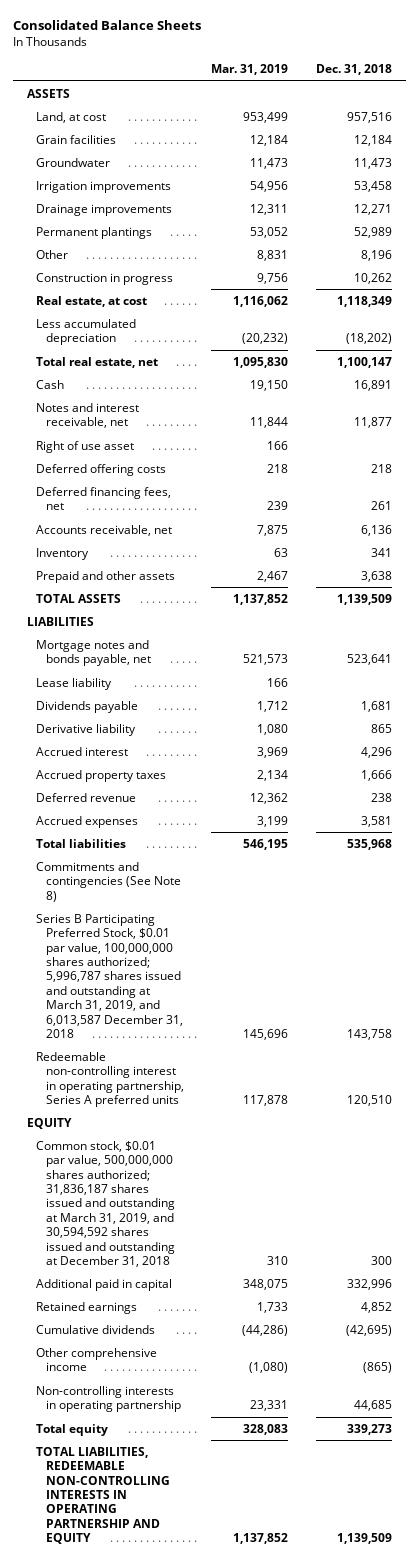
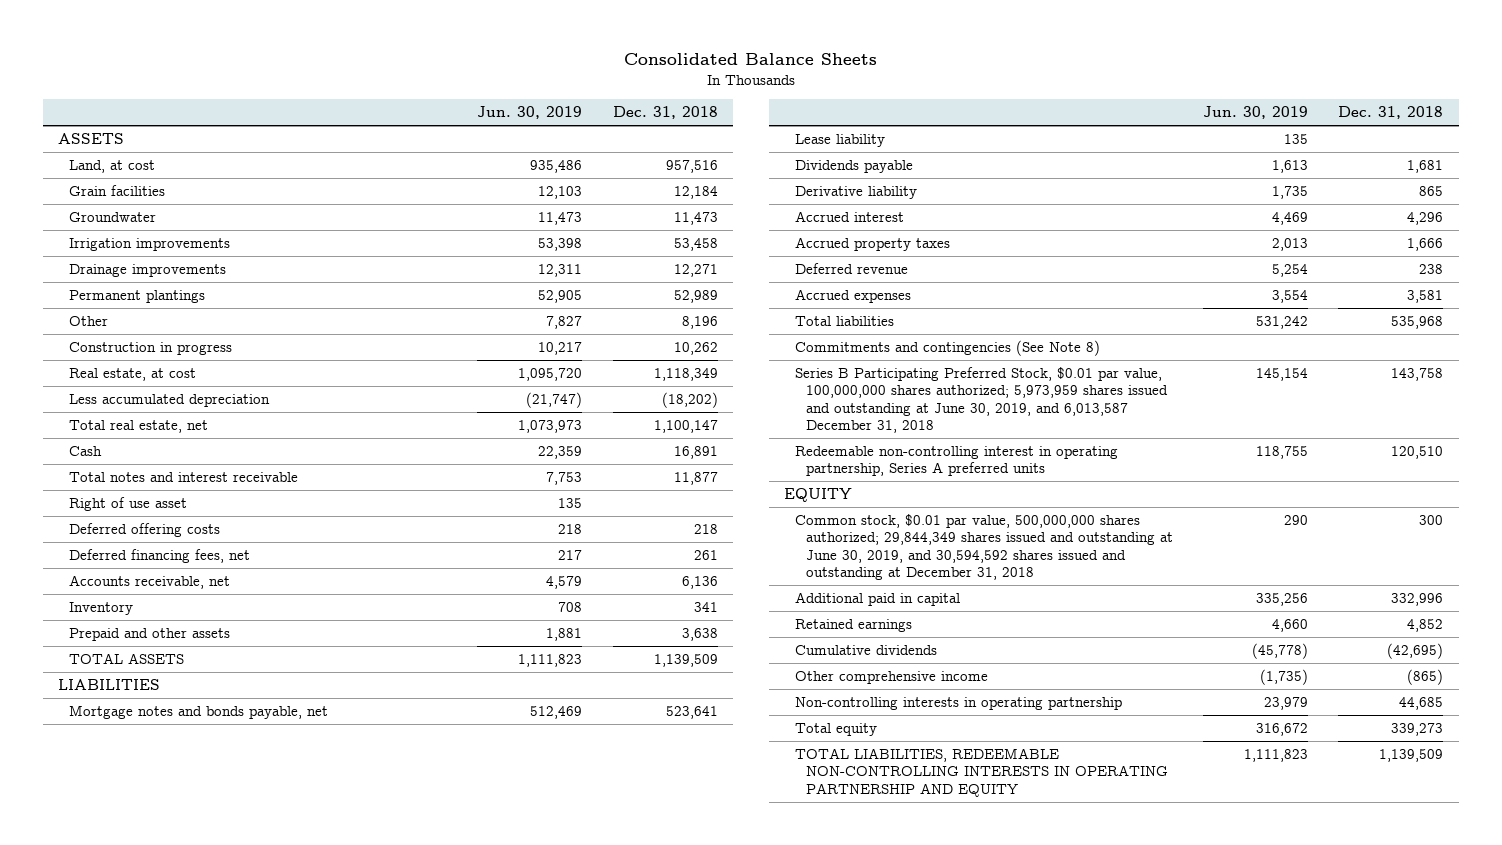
[211,64,289,76] Mar. 31, 2019 -> none
none -> [477,106,583,120] Jun. 30, 2019
[36,402,140,429] Notes and interest receivable, net -> [69,472,299,483] Total notes and interest receivable
[36,913,183,1038] Series B Participating Preferred Stock, $0.01 par value, 100,000,000 shares authorized; 5,996,787 shares issued and outstanding at March 31, 2019, and 6,013,587 December 31, 2018 -> [794,367,1168,433] Series B Participating Preferred Stock, $0.01 par value, 100,000,000 shares authorized; 5,973,959 shares issued and outstanding at June 30, 2019, and 6,013,587 December 31, 2018
[36,1140,175,1267] Common stock, $0.01 par value, 500,000,000 shares authorized; 31,836,187 shares issued and outstanding at March 31, 2019, and 30,594,592 shares issued and outstanding at December 31, 2018 -> [794,514,1173,580] Common stock, $0.01 par value, 500,000,000 shares authorized; 29,844,349 shares issued and outstanding at June 30, 2019, and 30,594,592 shares issued and outstanding at December 31, 2018

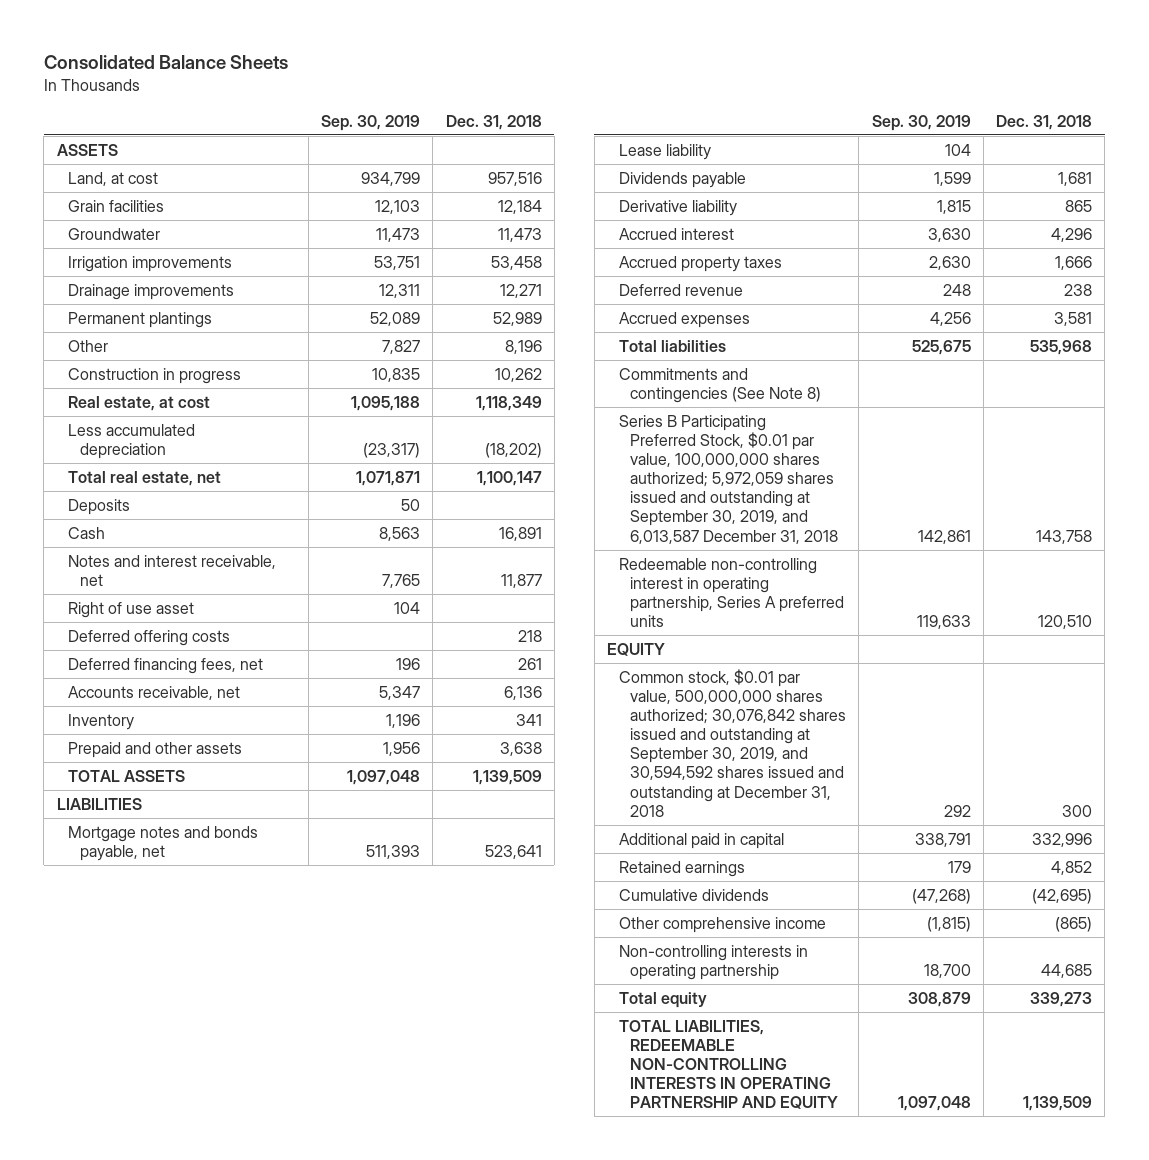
[477,106,583,120] Jun. 30, 2019 -> none
none -> [321,114,421,131] Sep. 30, 2019
none -> [68,498,131,515] Deposits
[69,472,299,483] Total notes and interest receivable -> [68,554,277,586] Notes and interest receivable, net
[794,367,1168,433] Series B Participating Preferred Stock, $0.01 par value, 100,000,000 shares authorized; 5,973,959 shares issued and outstanding at June 30, 2019, and 6,013,587 December 31, 2018 -> [618,414,839,544] Series B Participating Preferred Stock, $0.01 par value, 100,000,000 shares authorized; 5,972,059 shares issued and outstanding at September 30, 2019, and 6,013,587 December 31, 2018
[794,514,1173,580] Common stock, $0.01 par value, 500,000,000 shares authorized; 29,844,349 shares issued and outstanding at June 30, 2019, and 30,594,592 shares issued and outstanding at December 31, 2018 -> [618,668,847,817] Common stock, $0.01 par value, 500,000,000 shares authorized; 30,076,842 shares issued and outstanding at September 30, 2019, and 30,594,592 shares issued and outstanding at December 31, 2018

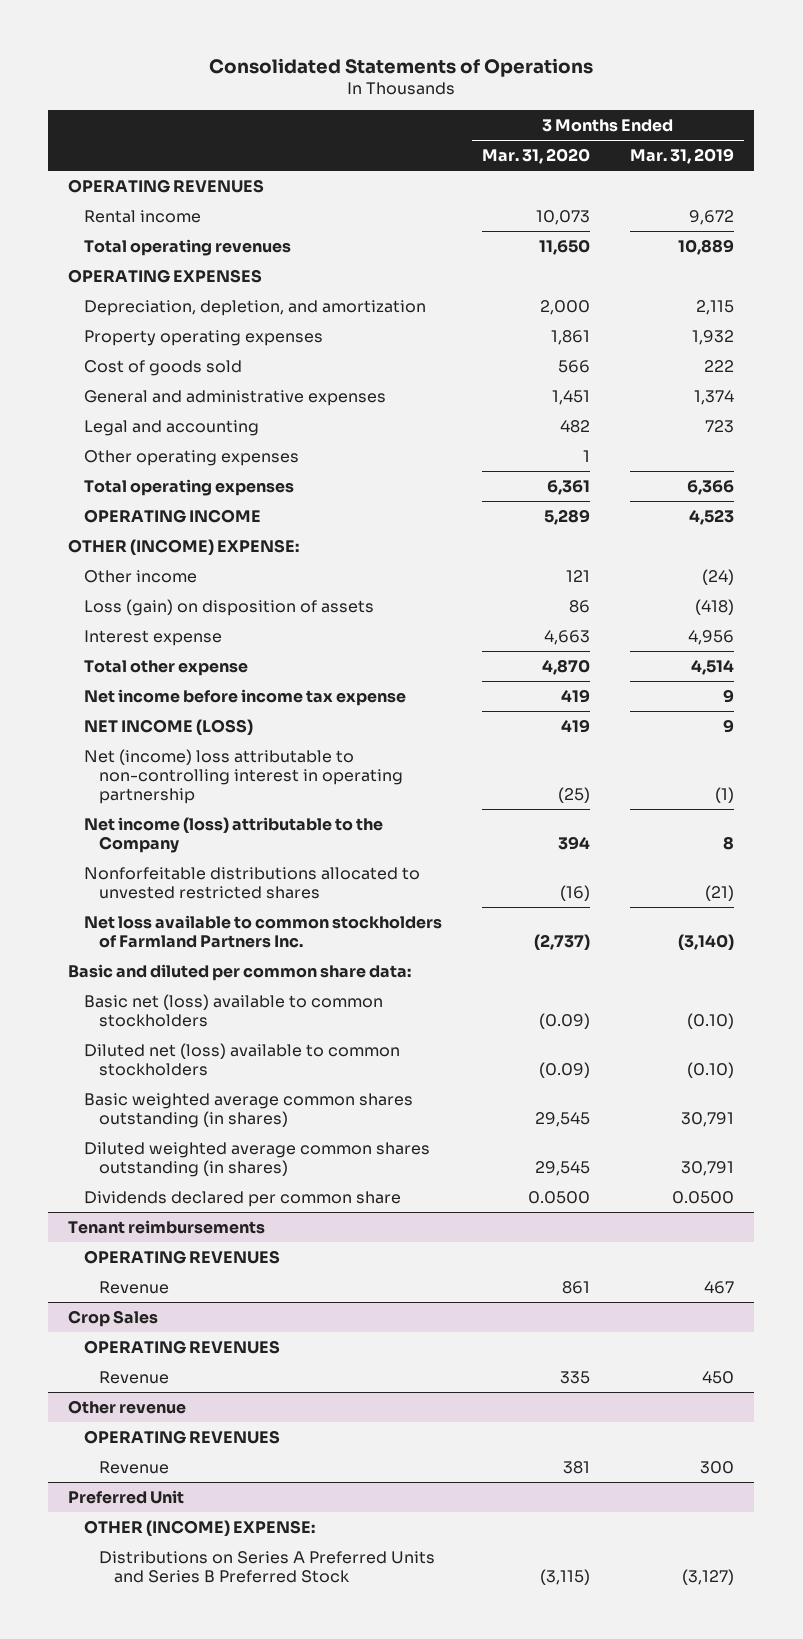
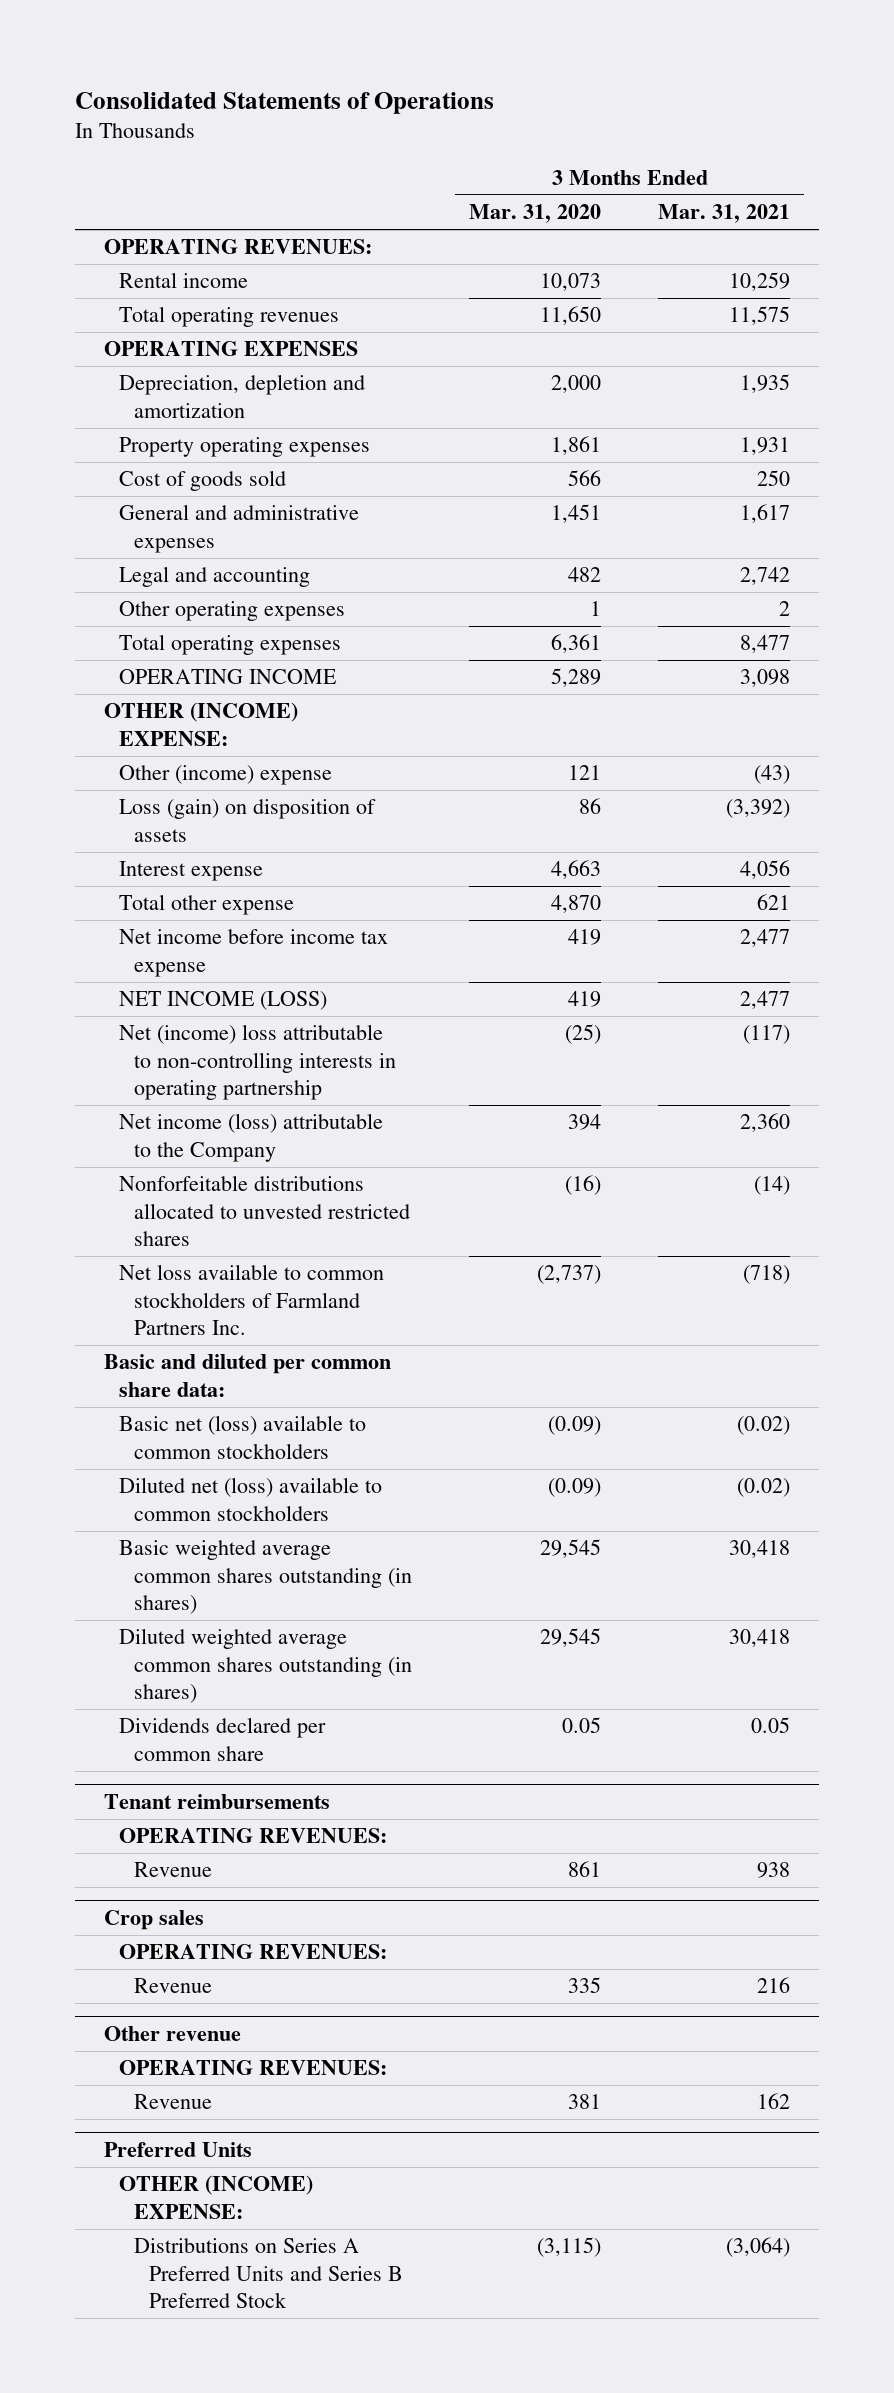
[630,148,735,165] Mar. 31, 2019 -> none
none -> [658,204,791,224] Mar. 31, 2021
[68,178,265,193] OPERATING REVENUES -> [103,239,372,255] OPERATING REVENUES:
[83,299,426,316] Depreciation, depletion, and amortization -> [118,374,365,418] Depreciation, depletion and amortization
[83,569,197,583] Other income -> [118,765,332,786] Other (income) expense
[83,748,403,804] Net (income) loss attributable to non-controlling interest in operating partnership -> [118,1024,397,1100] Net (income) loss attributable to non-controlling interests in operating partnership
[527,1190,590,1204] 0.0500 -> [562,1717,602,1734] 0.05
[83,1249,280,1264] OPERATING REVENUES -> [118,1828,387,1844] OPERATING REVENUES:
[68,1309,159,1327] Crop Sales -> [103,1910,204,1931] Crop sales
[83,1339,280,1354] OPERATING REVENUES -> [118,1944,387,1960] OPERATING REVENUES:
[83,1429,280,1444] OPERATING REVENUES -> [118,2060,387,2076] OPERATING REVENUES:
[68,1489,185,1504] Preferred Unit -> [103,2142,252,2158] Preferred Units

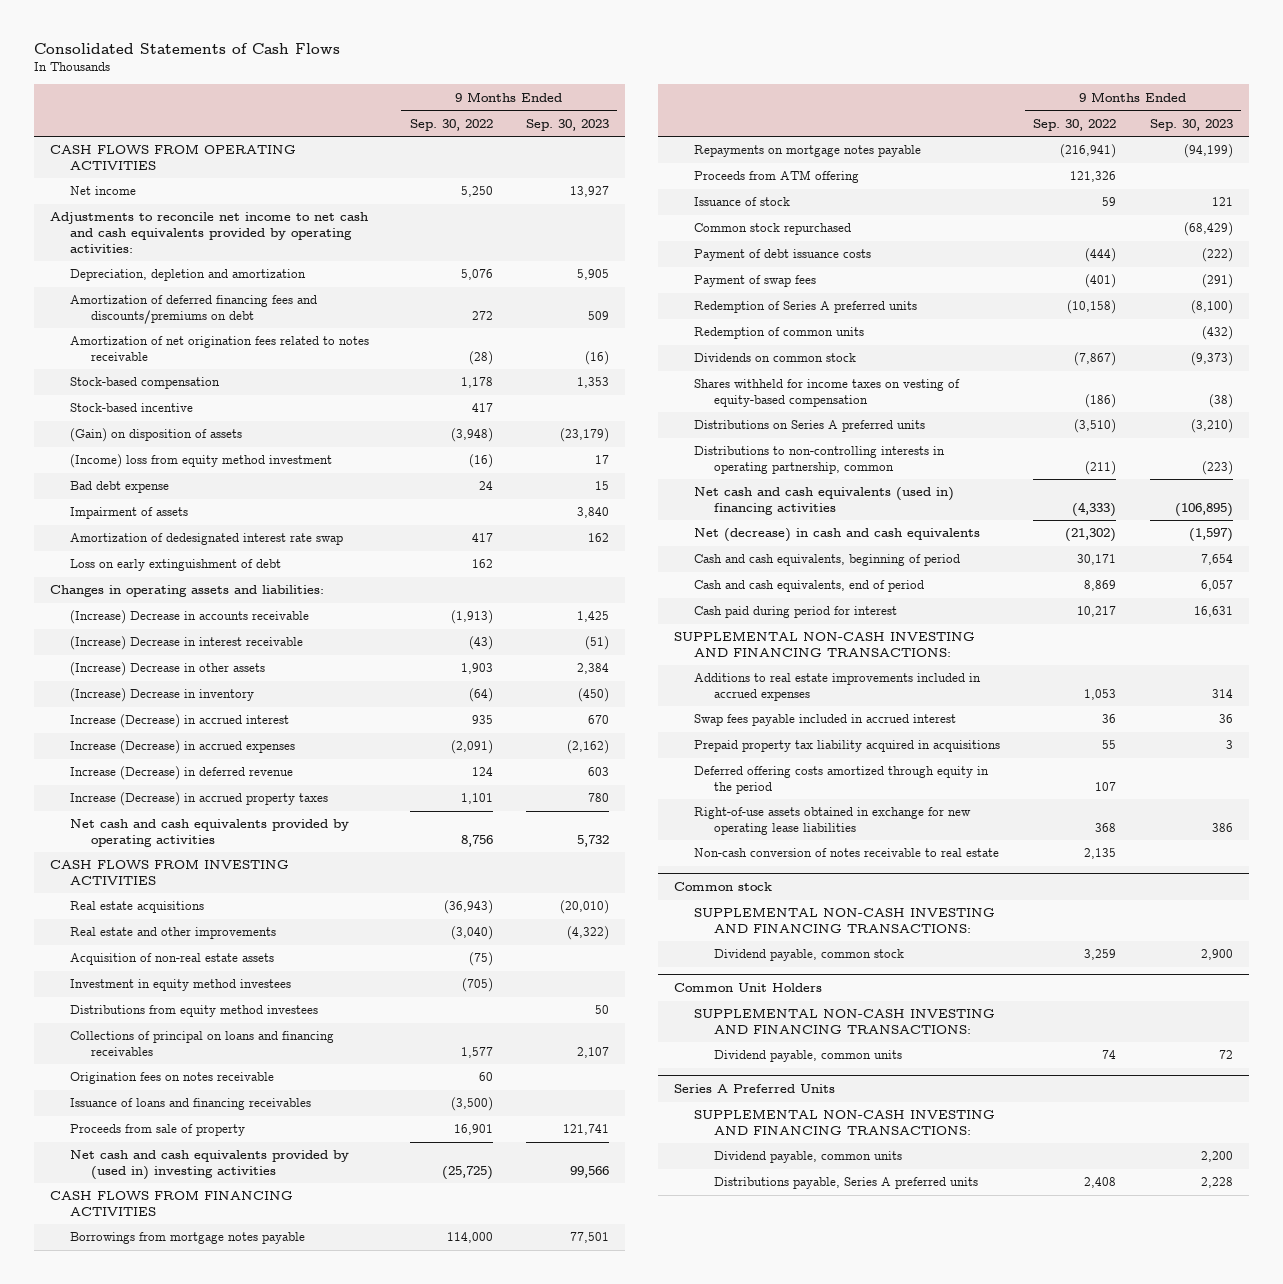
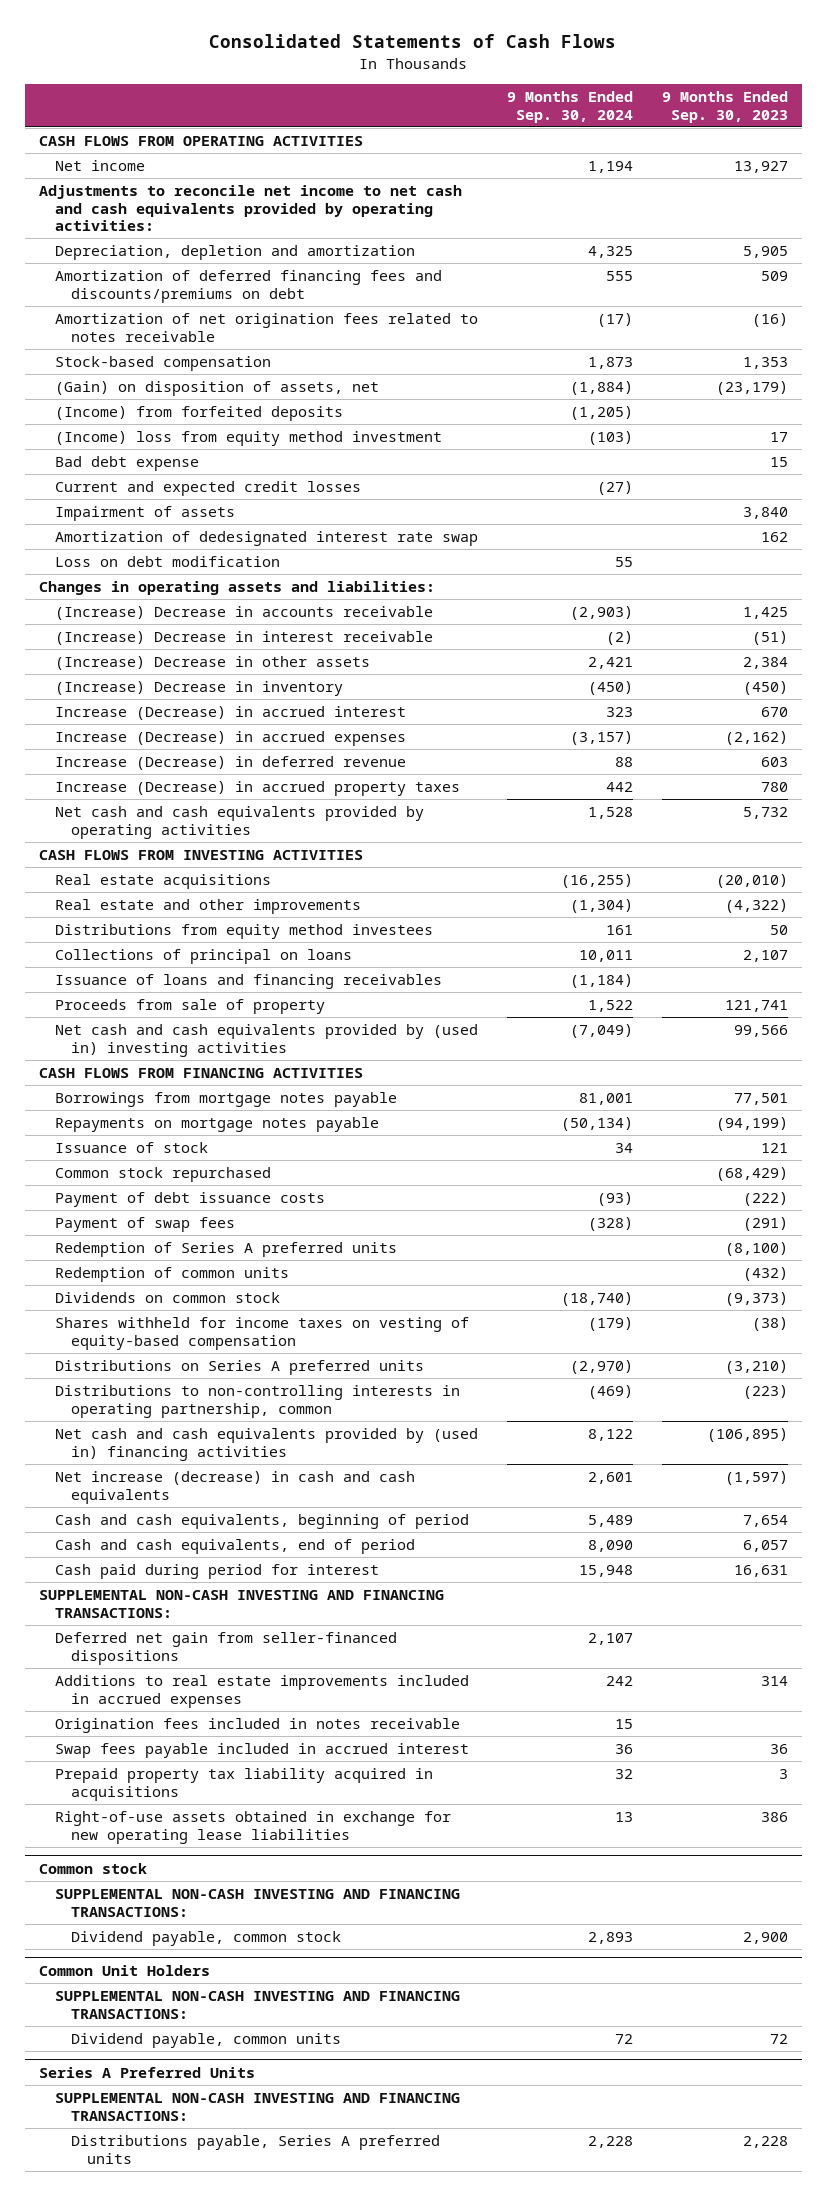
[409,118,493,131] Sep. 30, 2022 -> none
none -> [506,90,633,123] 9 Months Ended Sep. 30, 2024
[70,403,194,413] Stock-based incentive -> none
[70,428,243,443] (Gain) on disposition of assets -> [54,380,379,396] (Gain) on disposition of assets, net
none -> [54,405,343,421] (Income) from forfeited deposits
none -> [54,480,361,496] Current and expected credit losses
[70,559,282,572] Loss on early extinguishment of debt -> none
none -> [54,555,280,567] Loss on debt modification
[70,953,275,966] Acquisition of non-real estate assets -> none
[70,979,292,992] Investment in equity method investees -> none
[70,1072,275,1085] Origination fees on notes receivable -> none
[70,1031,335,1056] Collections of principal on loans and financing receivables -> [54,948,352,964] Collections of principal on loans
[694,170,860,184] Proceeds from ATM offering -> none
[694,487,955,515] Net cash and cash equivalents (used in) financing activities -> [54,1427,478,1461] Net cash and cash equivalents provided by (used in) financing activities
[694,528,981,543] Net (decrease) in cash and cash equivalents -> [54,1470,415,1504] Net increase (decrease) in cash and cash equivalents
none -> [54,1631,397,1665] Deferred net gain from seller-financed dispositions
none -> [54,1717,460,1733] Origination fees included in notes receivable
[694,766,990,794] Deferred offering costs amortized through equity in the period -> none
[694,848,1000,858] Non-cash conversion of notes receivable to real estate -> none
[714,1151,903,1164] Dividend payable, common units -> none

